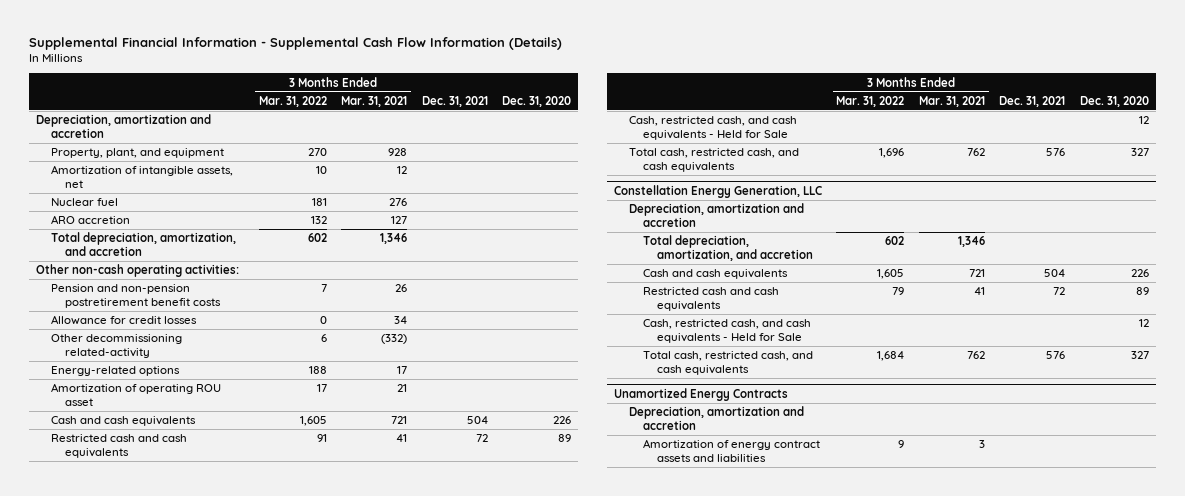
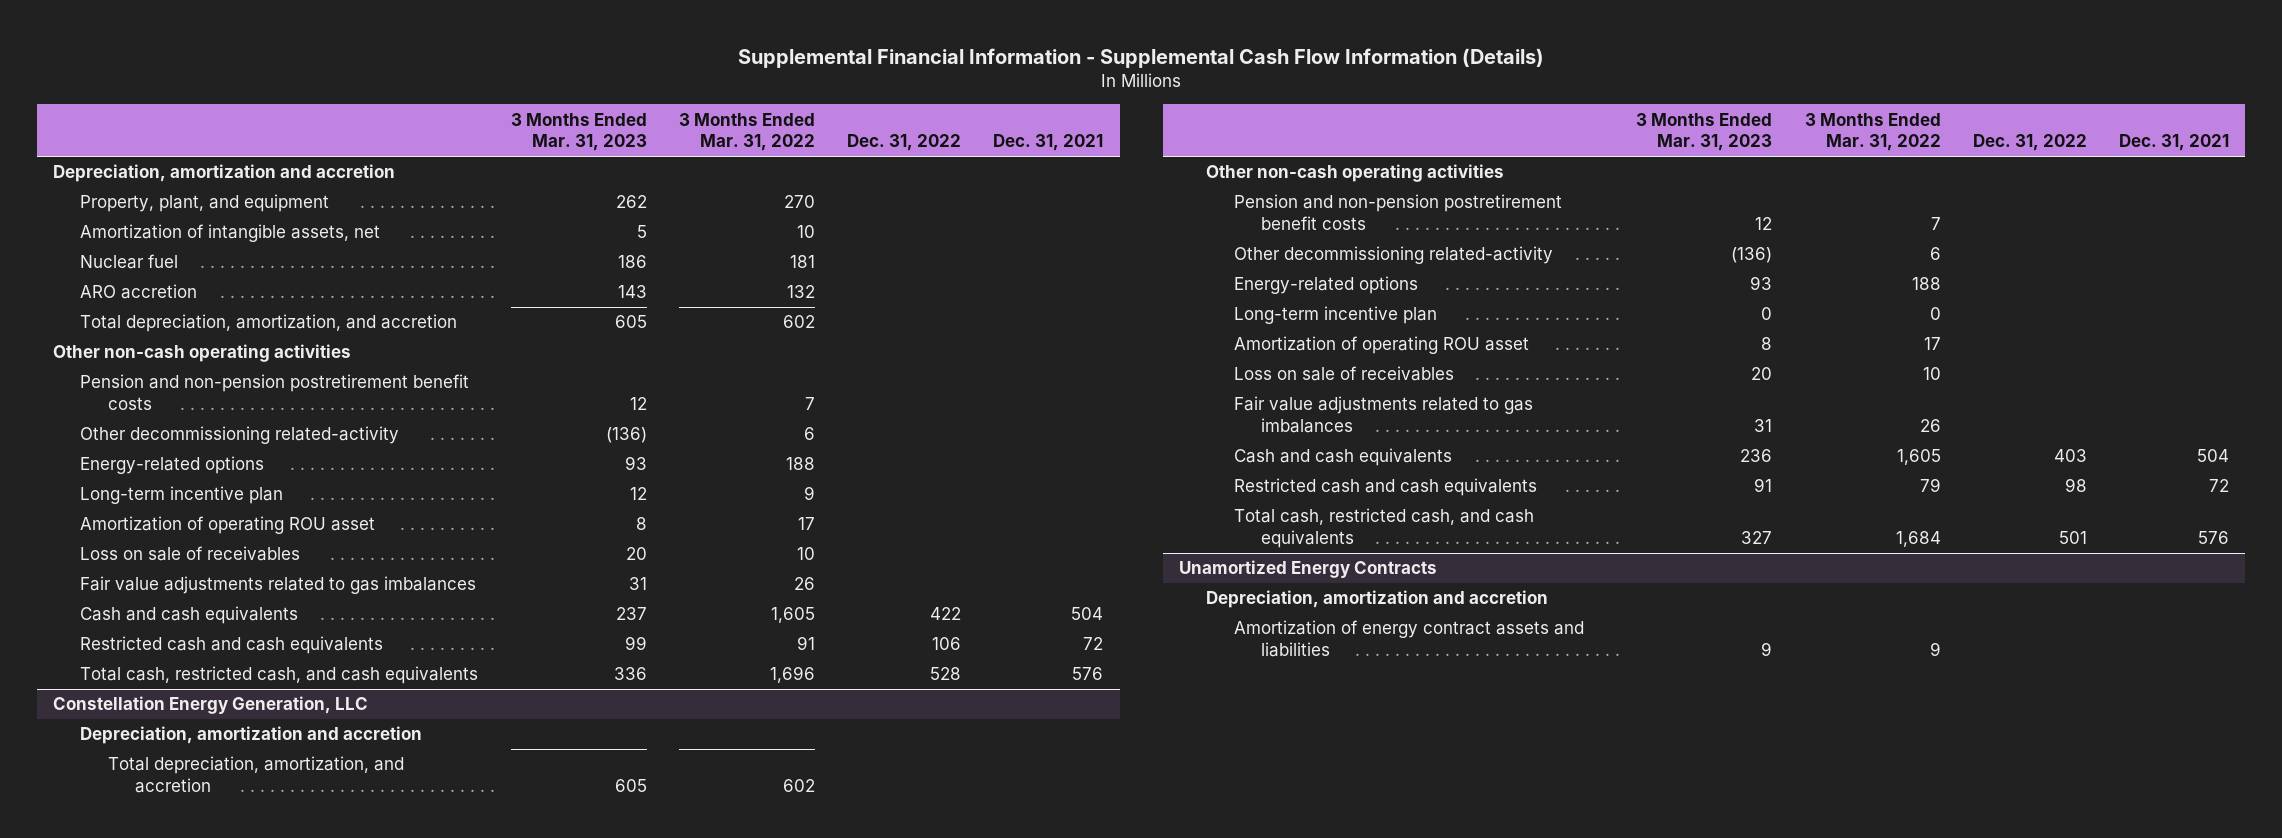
[341,95,408,107] Mar. 31, 2021 -> none
[502,95,572,107] Dec. 31, 2020 -> none
none -> [510,112,647,152] 3 Months Ended Mar. 31, 2023
none -> [847,134,962,152] Dec. 31, 2022
[36,264,240,278] Other non-cash operating activities: -> [53,344,352,363] Other non-cash operating activities
[50,315,197,326] Allowance for credit losses -> none
none -> [80,486,284,505] Long-term incentive plan
none -> [80,546,301,562] Loss on sale of receivables
none -> [80,576,477,595] Fair value adjustments related to gas imbalances
[628,116,797,140] Cash, restricted cash, and cash equivalents - Held for Sale -> none
none -> [1206,164,1505,183] Other non-cash operating activities
none -> [1233,194,1562,231] Pension and non-pension postretirement benefit costs
none -> [1233,246,1553,265] Other decommissioning related-activity
none -> [1233,276,1418,295] Energy-related options
none -> [1233,306,1437,325] Long-term incentive plan
none -> [1233,336,1529,355] Amortization of operating ROU asset
none -> [1233,366,1454,382] Loss on sale of receivables
none -> [1233,396,1533,434] Fair value adjustments related to gas imbalances
[643,319,812,343] Cash, restricted cash, and cash equivalents - Held for Sale -> none

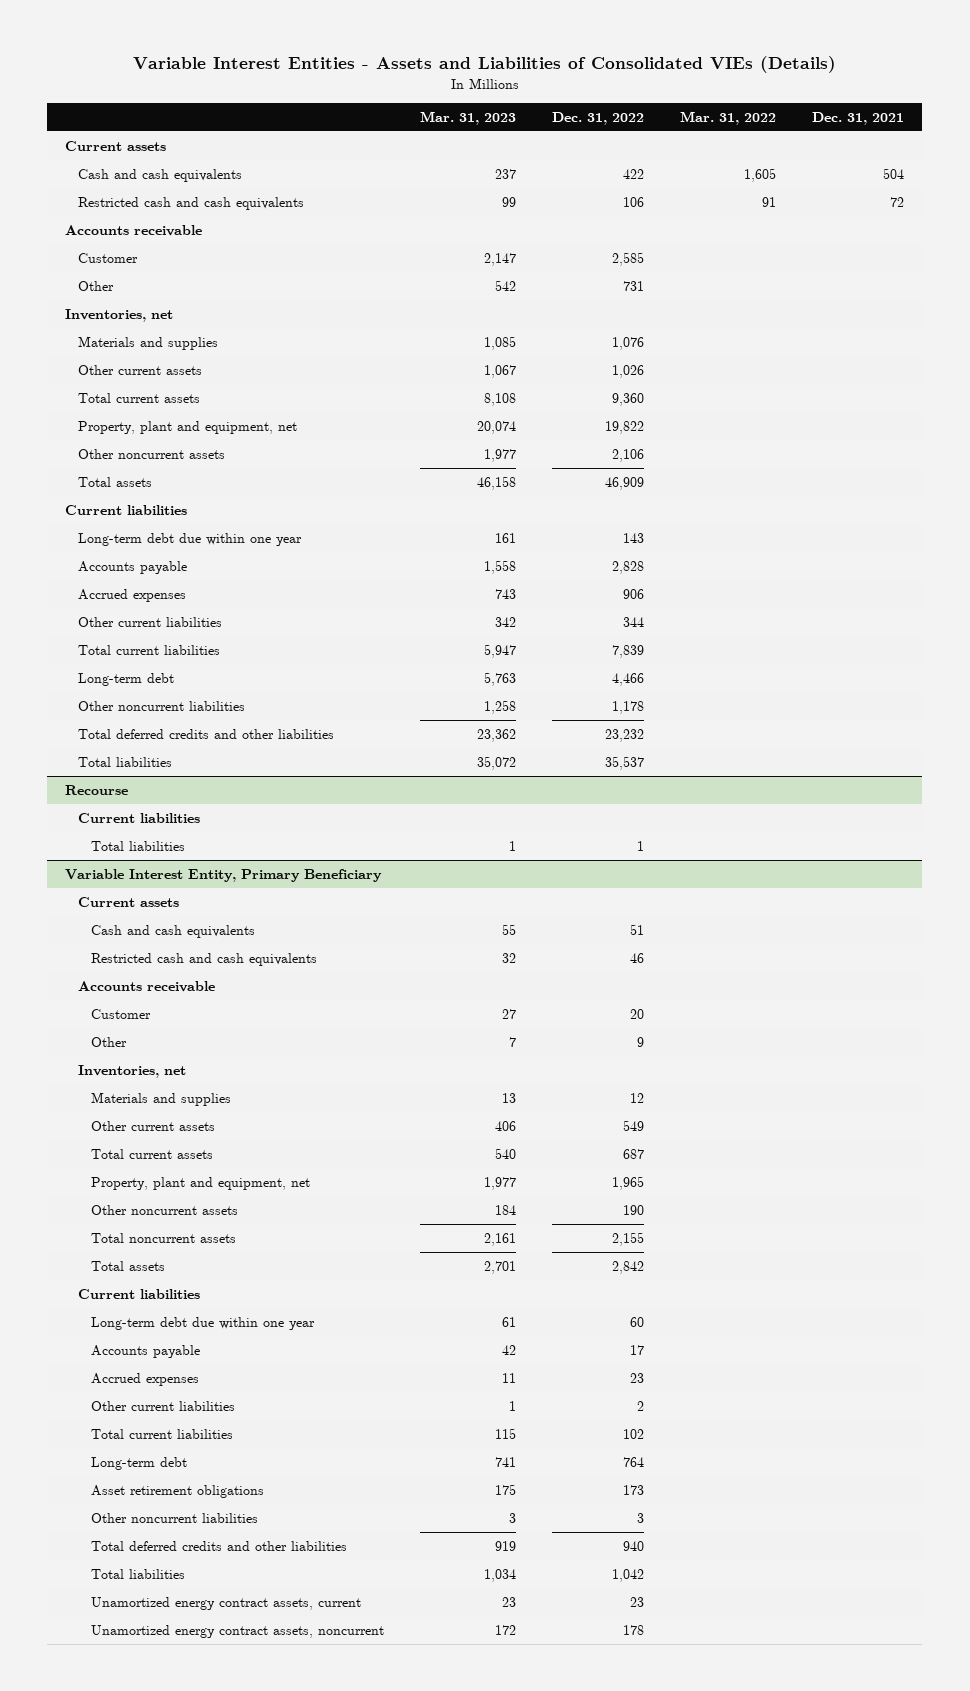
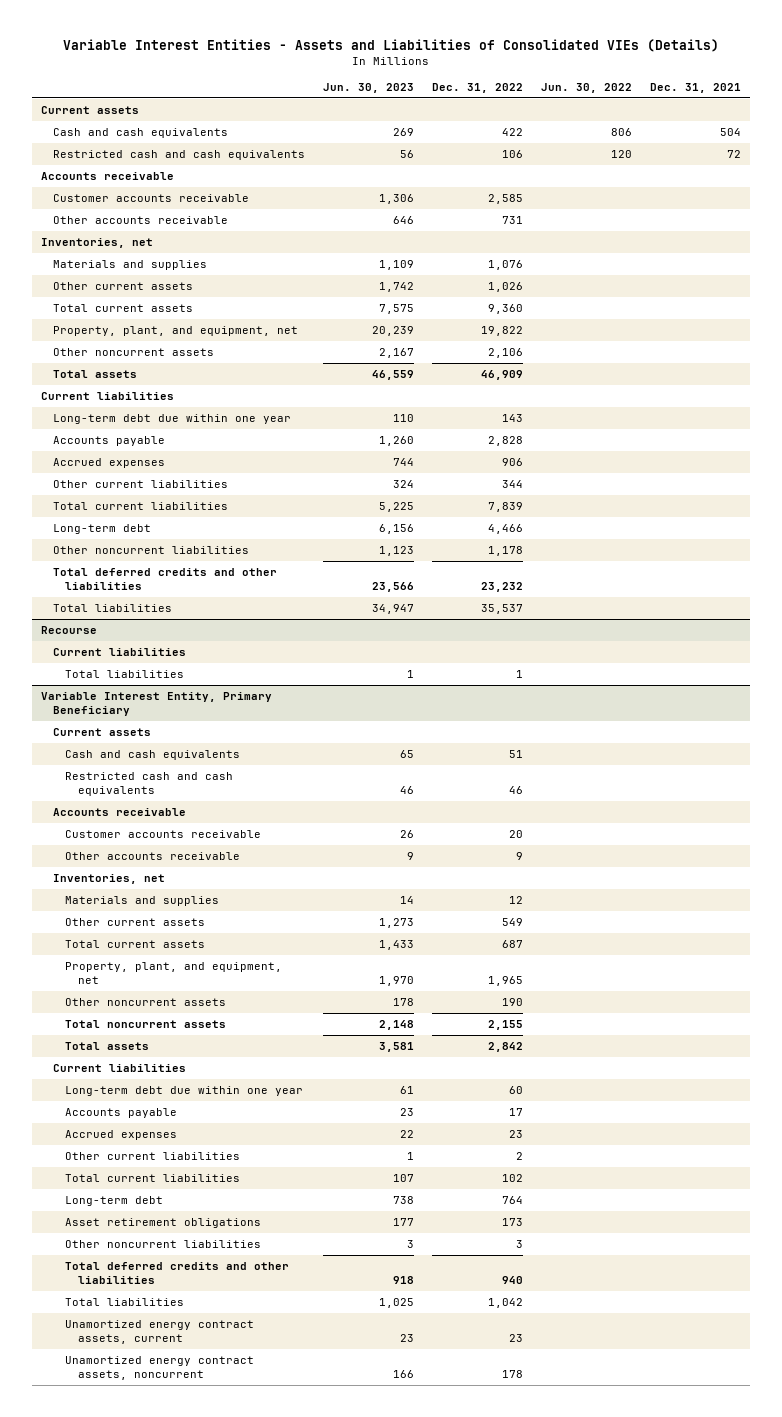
[420,110,517,125] Mar. 31, 2023 -> none
[680,110,777,125] Mar. 31, 2022 -> none
none -> [323,82,415,93] Jun. 30, 2023
none -> [541,82,633,93] Jun. 30, 2022
[78,252,139,263] Customer -> [53,194,250,203] Customer accounts receivable
[78,280,115,291] Other -> [53,216,229,225] Other accounts receivable
[78,420,298,434] Property, plant and equipment, net -> [53,326,299,337] Property, plant, and equipment, net
[91,1008,152,1019] Customer -> [65,830,262,839] Customer accounts receivable
[91,1036,128,1047] Other -> [65,852,241,861] Other accounts receivable
[91,1176,311,1190] Property, plant and equipment, net -> [65,962,283,984] Property, plant, and equipment, net

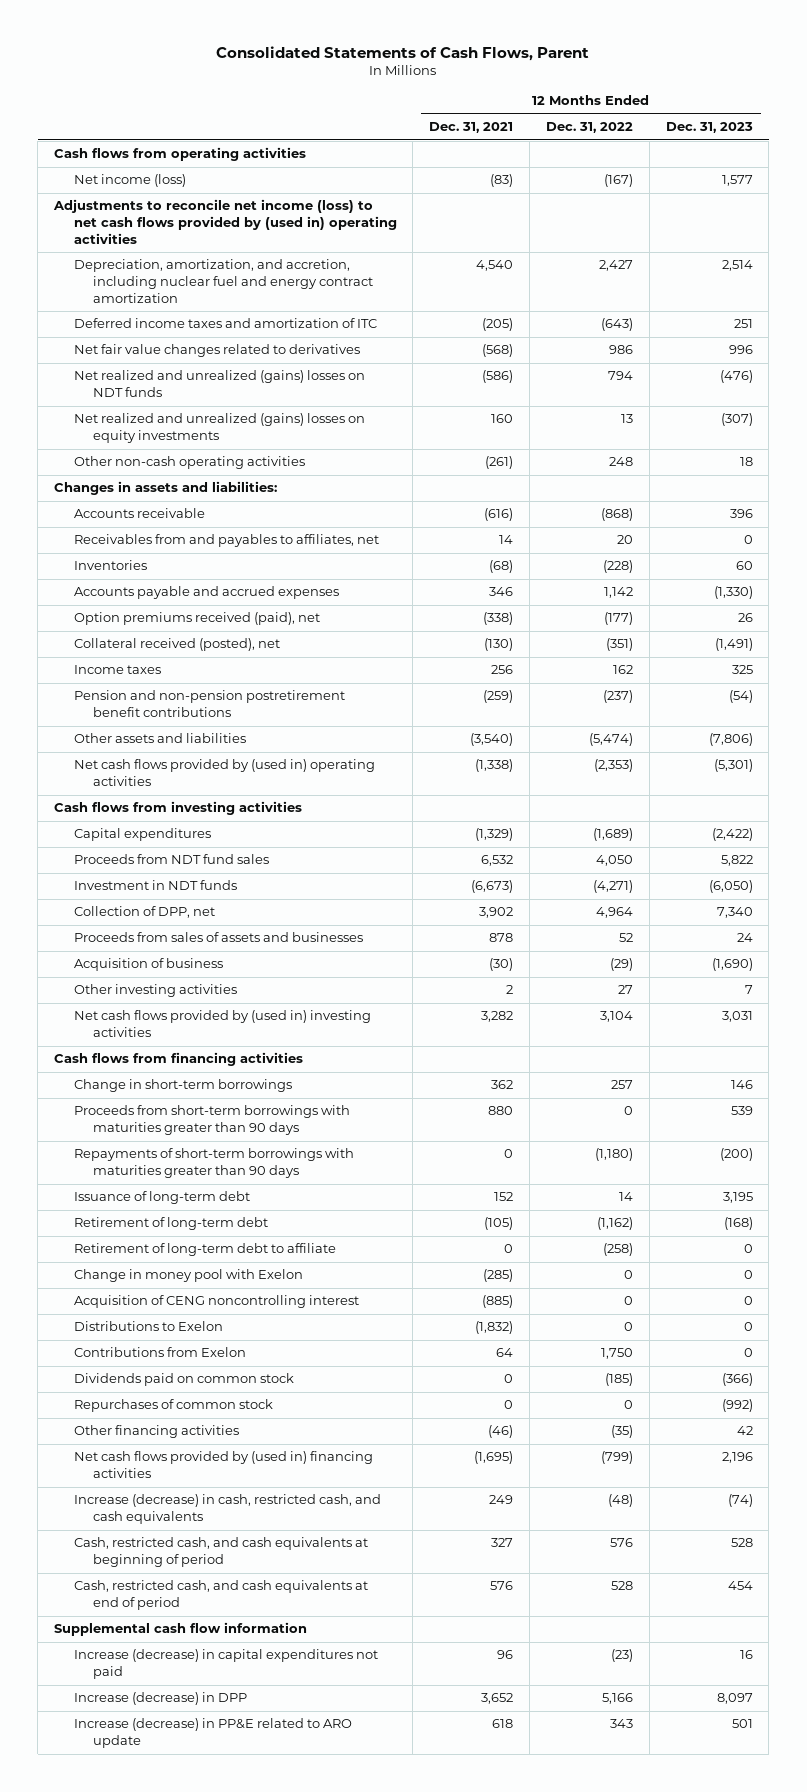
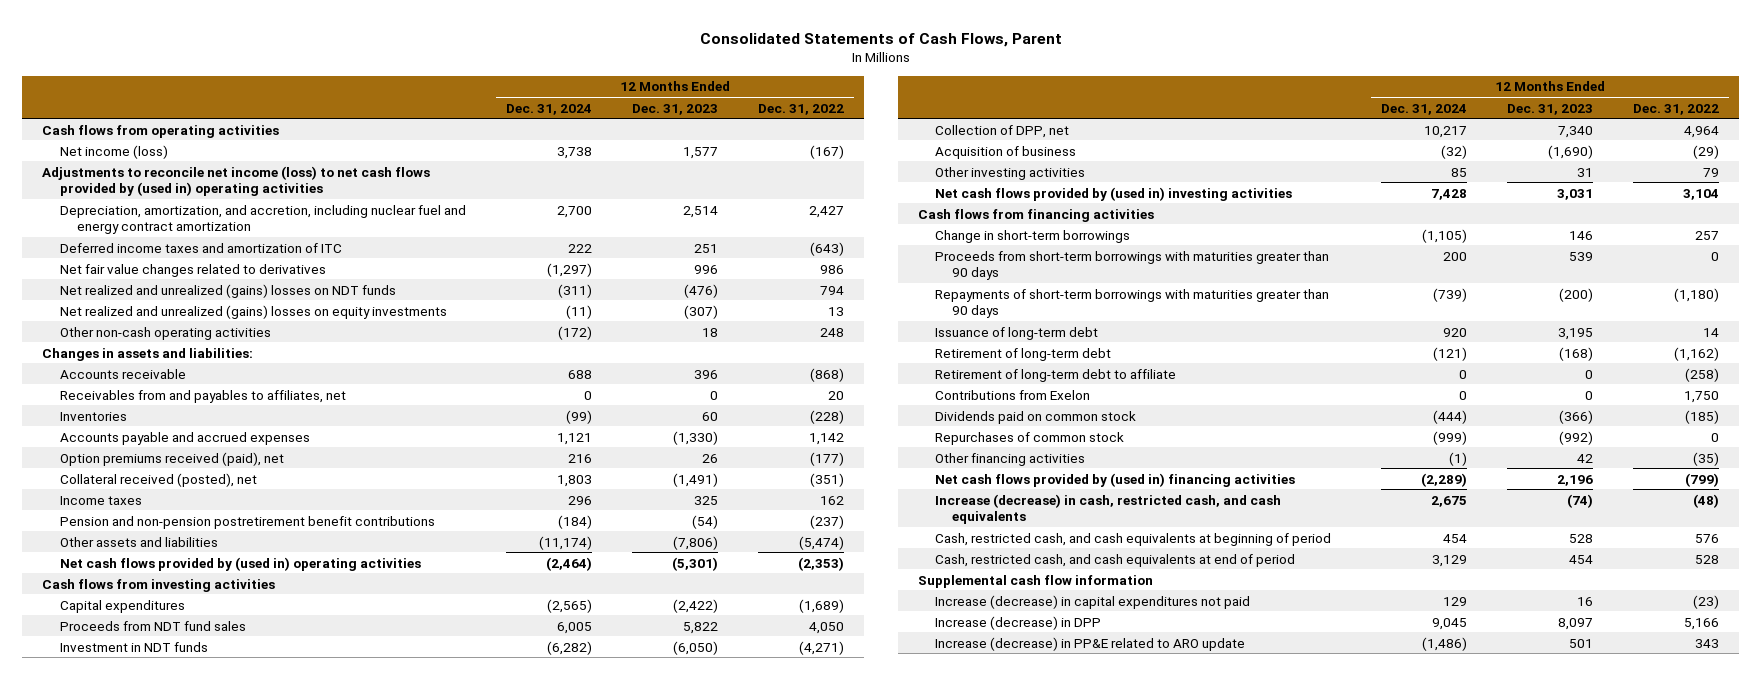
[429,122,514,134] Dec. 31, 2021 -> none
none -> [505,103,592,115] Dec. 31, 2024
[73,932,363,943] Proceeds from sales of assets and businesses -> none
[617,985,633,995] 27 -> [1703,167,1720,177] 79
[744,985,753,995] 7 -> [1577,167,1594,177] 31
[73,1269,303,1283] Change in money pool with Exelon -> none
[73,1295,359,1309] Acquisition of CENG noncontrolling interest -> none
[73,1321,223,1332] Distributions to Exelon -> none

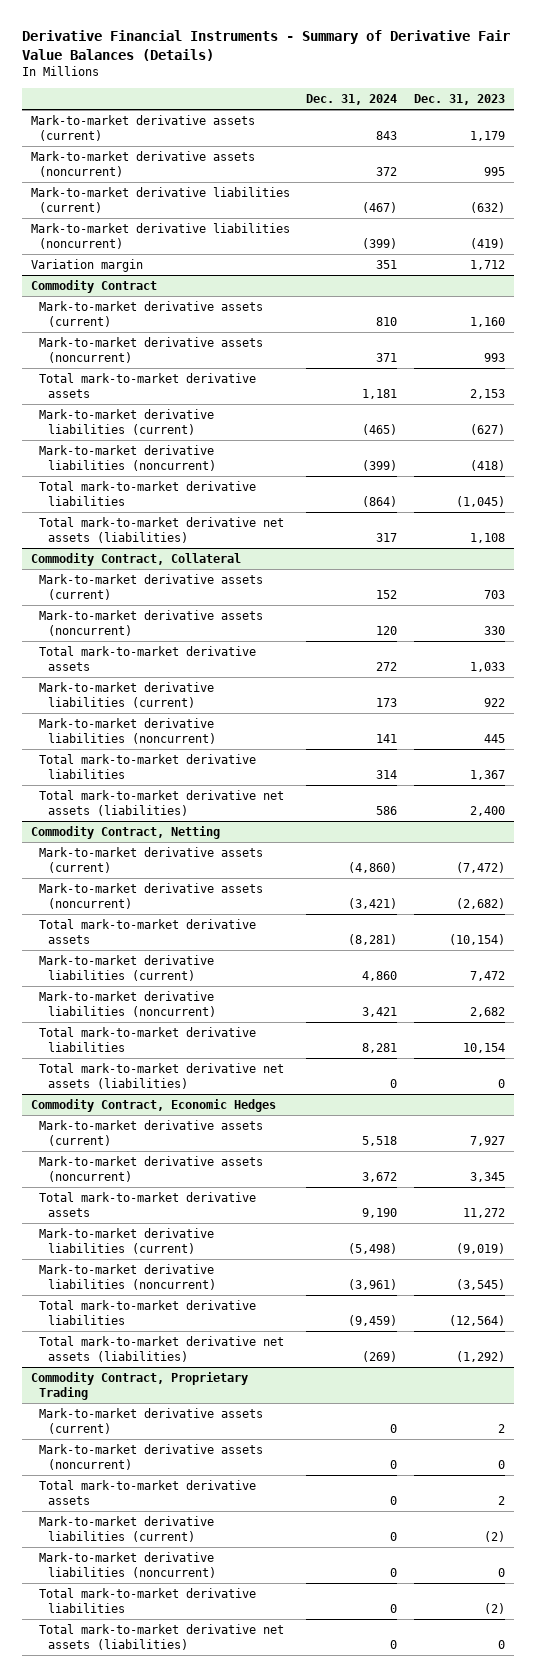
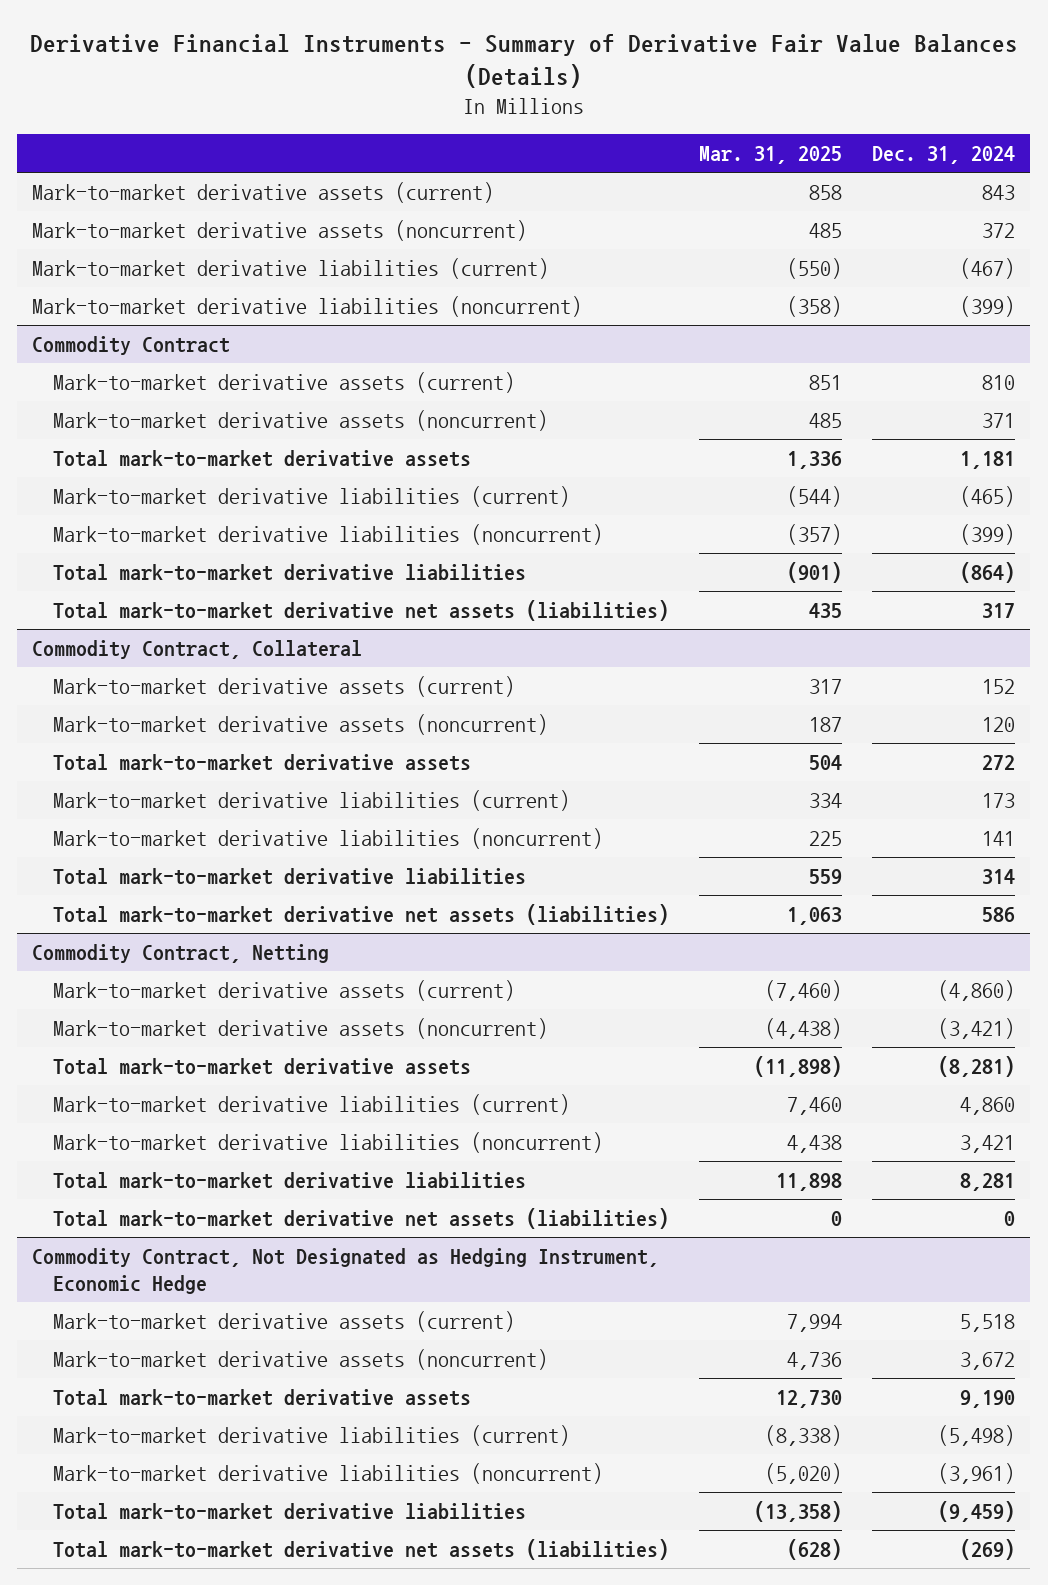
[414,94,506,106] Dec. 31, 2023 -> none
none -> [699,146,843,165] Mar. 31, 2025
[30,258,143,272] Variation margin -> none
[30,1098,276,1112] Commodity Contract, Economic Hedges -> none
none -> [32,1247,660,1294] Commodity Contract, Not Designated as Hedging Instrument, Economic Hedge
[30,1371,248,1400] Commodity Contract, Proprietary Trading -> none
[39,1407,264,1434] Mark-to-market derivative assets (current) -> none
[39,1443,264,1470] Mark-to-market derivative assets (noncurrent) -> none
[39,1479,257,1505] Total mark-to-market derivative assets -> none
[39,1515,215,1542] Mark-to-market derivative liabilities (current) -> none
[39,1551,216,1578] Mark-to-market derivative liabilities (noncurrent) -> none
[39,1587,257,1613] Total mark-to-market derivative liabilities -> none
[39,1623,285,1650] Total mark-to-market derivative net assets (liabilities) -> none

